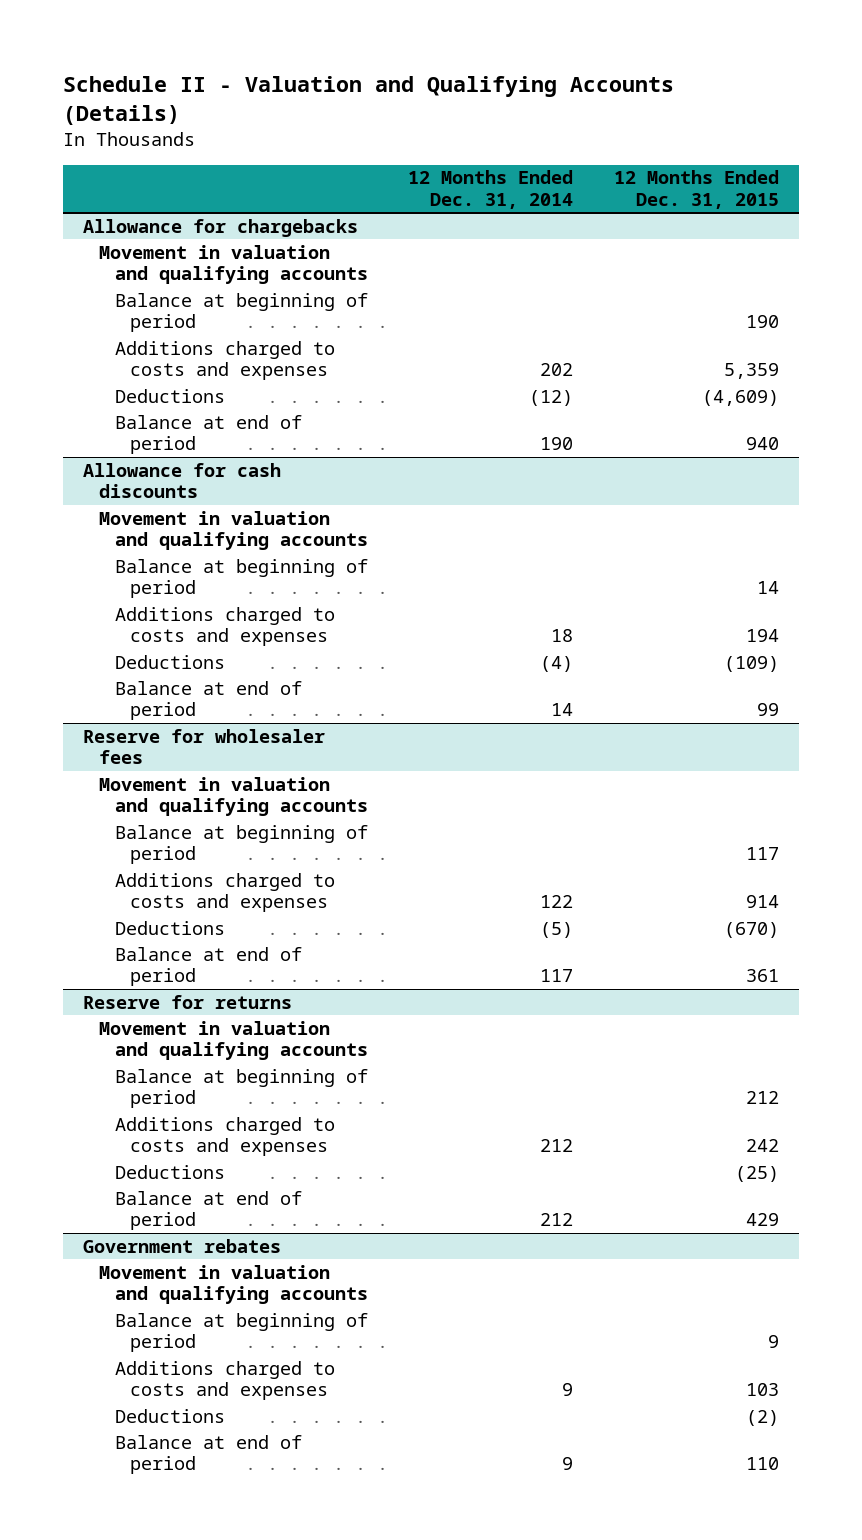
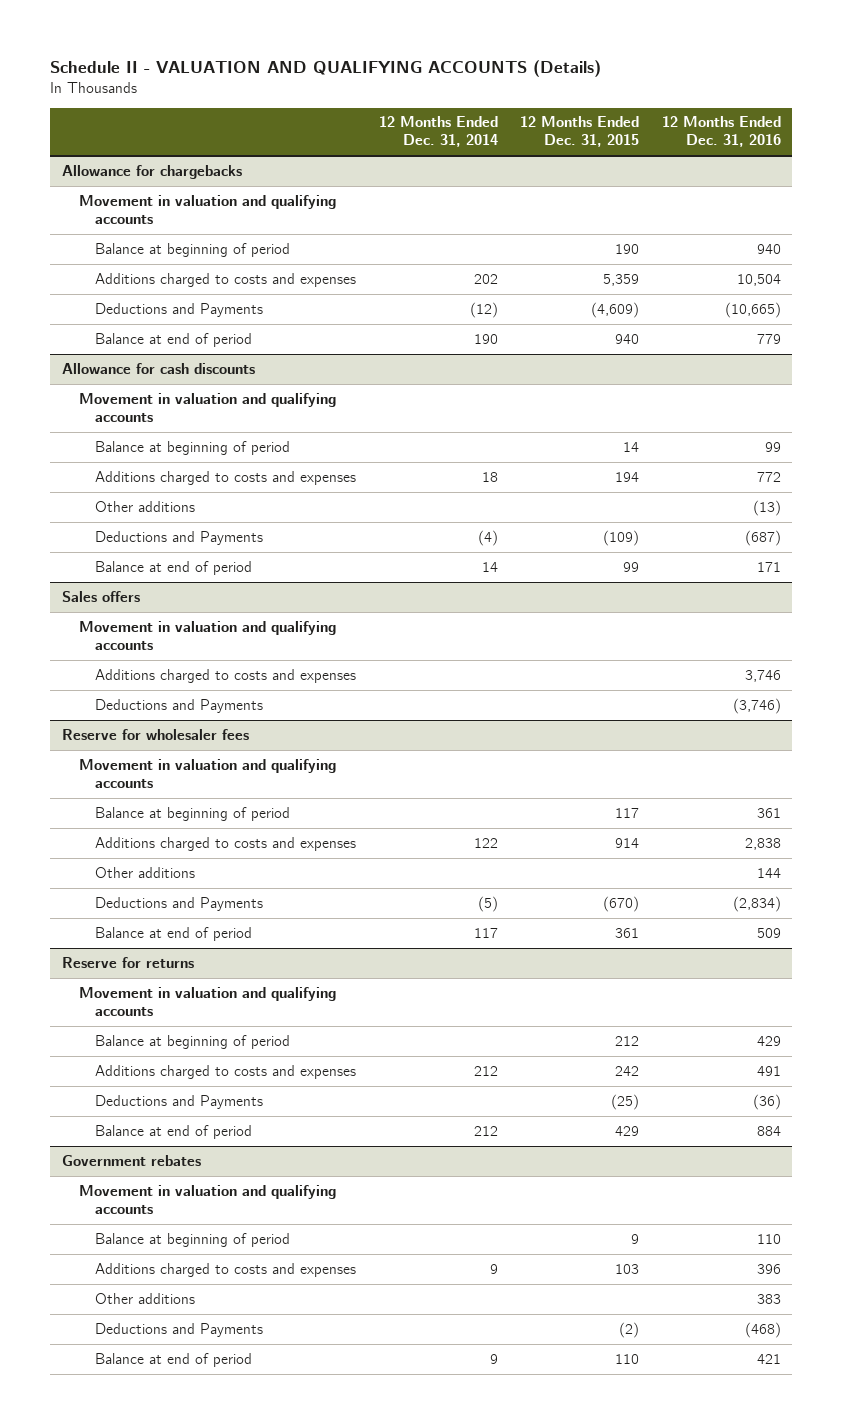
[62,75,674,125] Schedule II - Valuation and Qualifying Accounts (Details) -> [50,60,602,78] Schedule II - VALUATION AND QUALIFYING ACCOUNTS (Details)
none -> [661,116,781,148] 12 Months Ended Dec. 31, 2016
[114,388,225,403] Deductions -> [95,302,264,317] Deductions and Payments
none -> [95,500,196,512] Other additions
[114,654,225,669] Deductions -> [95,530,264,545] Deductions and Payments
none -> [61,590,140,602] Sales offers
none -> [78,620,336,650] Movement in valuation and qualifying accounts
none -> [95,668,357,683] Additions charged to costs and expenses
none -> [95,698,264,713] Deductions and Payments
none -> [95,866,196,878] Other additions
[114,920,225,935] Deductions -> [95,896,264,911] Deductions and Payments
[114,1164,225,1179] Deductions -> none
none -> [95,1094,264,1109] Deductions and Payments
[114,1408,225,1423] Deductions -> none
none -> [95,1292,196,1304] Other additions
none -> [95,1322,264,1337] Deductions and Payments

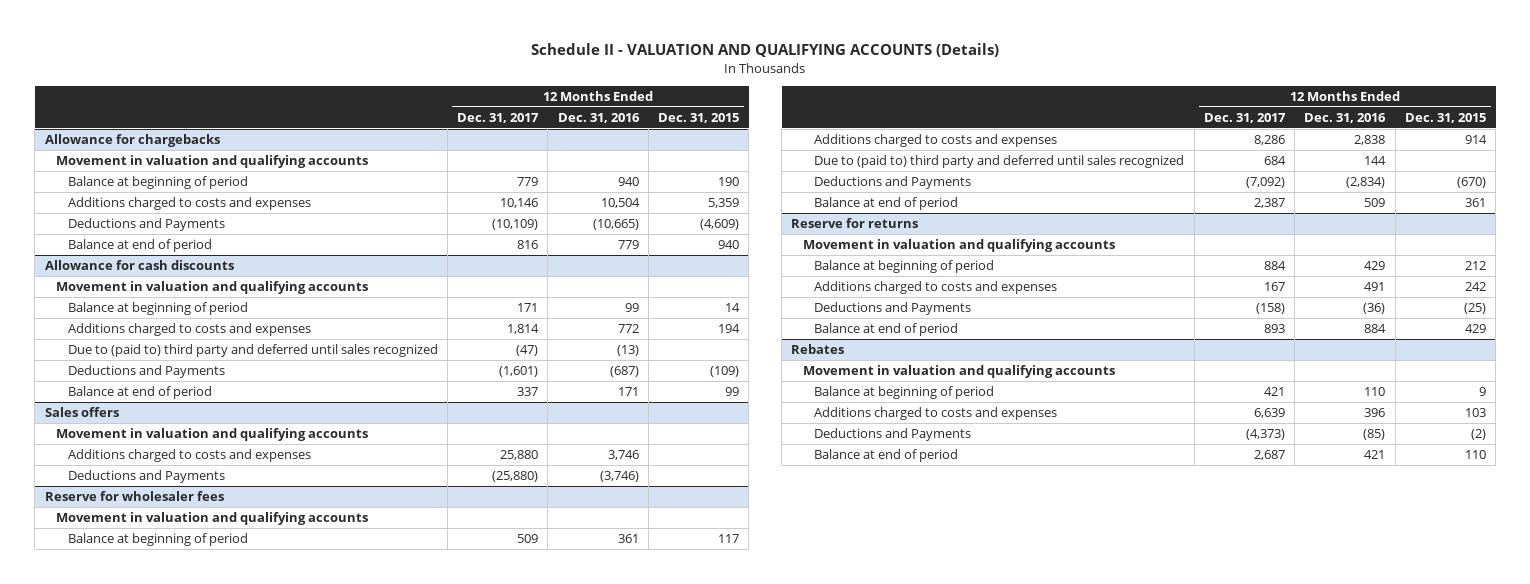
[378,116,498,148] 12 Months Ended Dec. 31, 2014 -> none
none -> [457,112,540,123] Dec. 31, 2017
[95,500,196,512] Other additions -> [67,344,438,358] Due to (paid to) third party and deferred until sales recognized
[95,866,196,878] Other additions -> [814,155,1185,169] Due to (paid to) third party and deferred until sales recognized
[61,1154,201,1166] Government rebates -> [791,344,845,355] Rebates
[95,1292,196,1304] Other additions -> none
[744,1321,781,1338] (468) -> [1363,429,1386,441] (85)

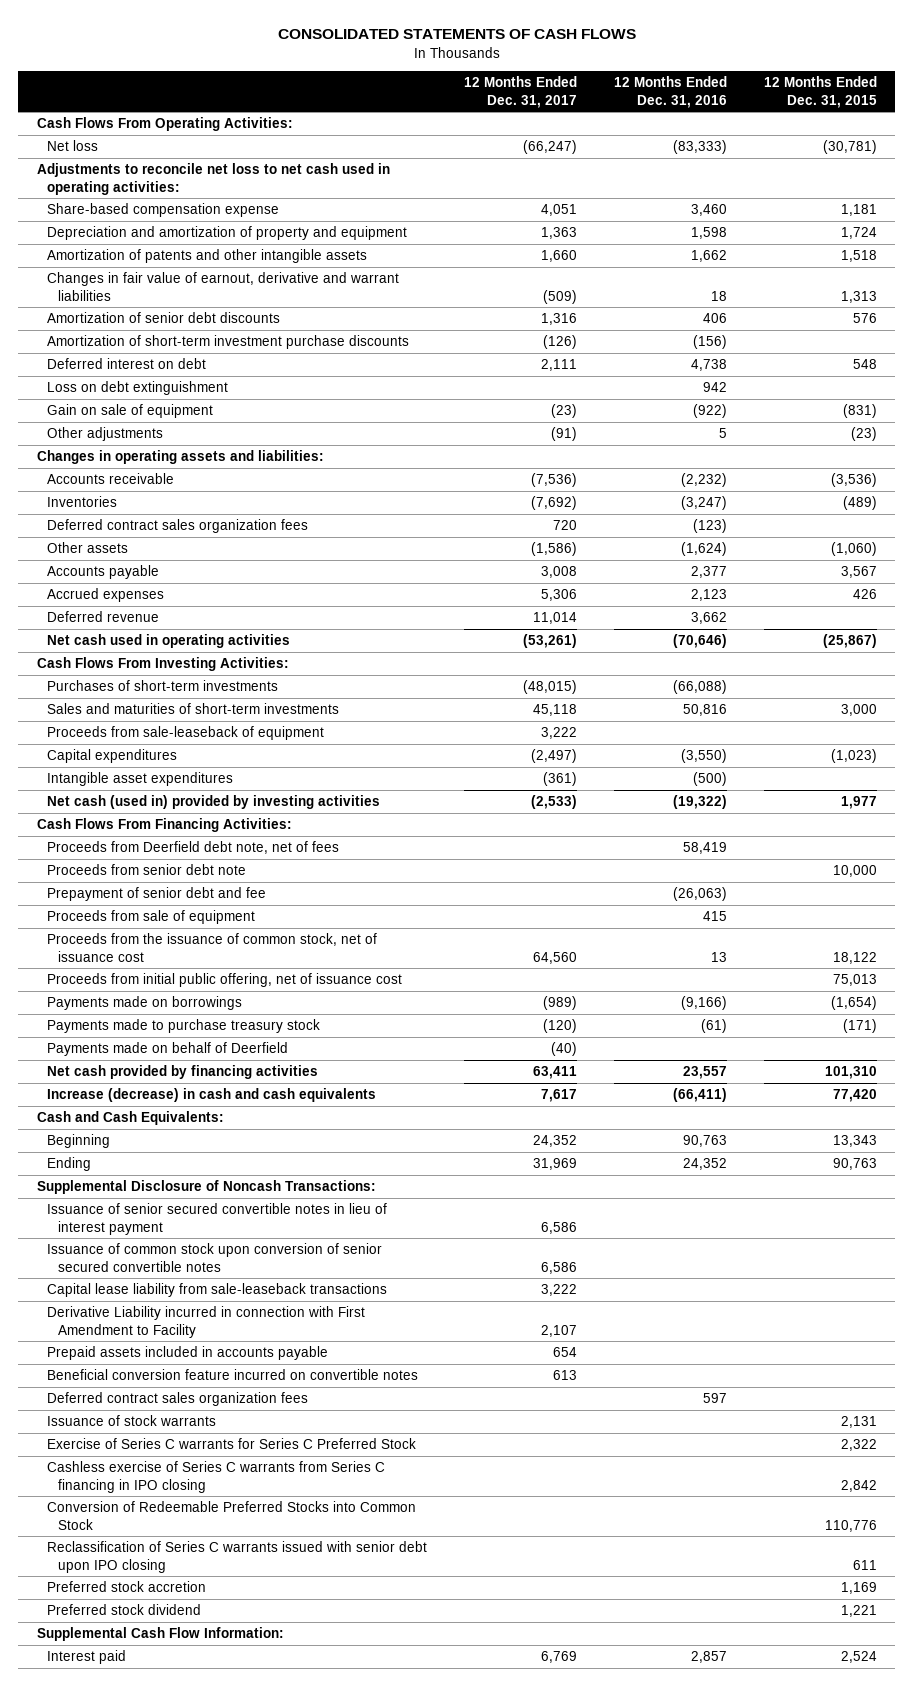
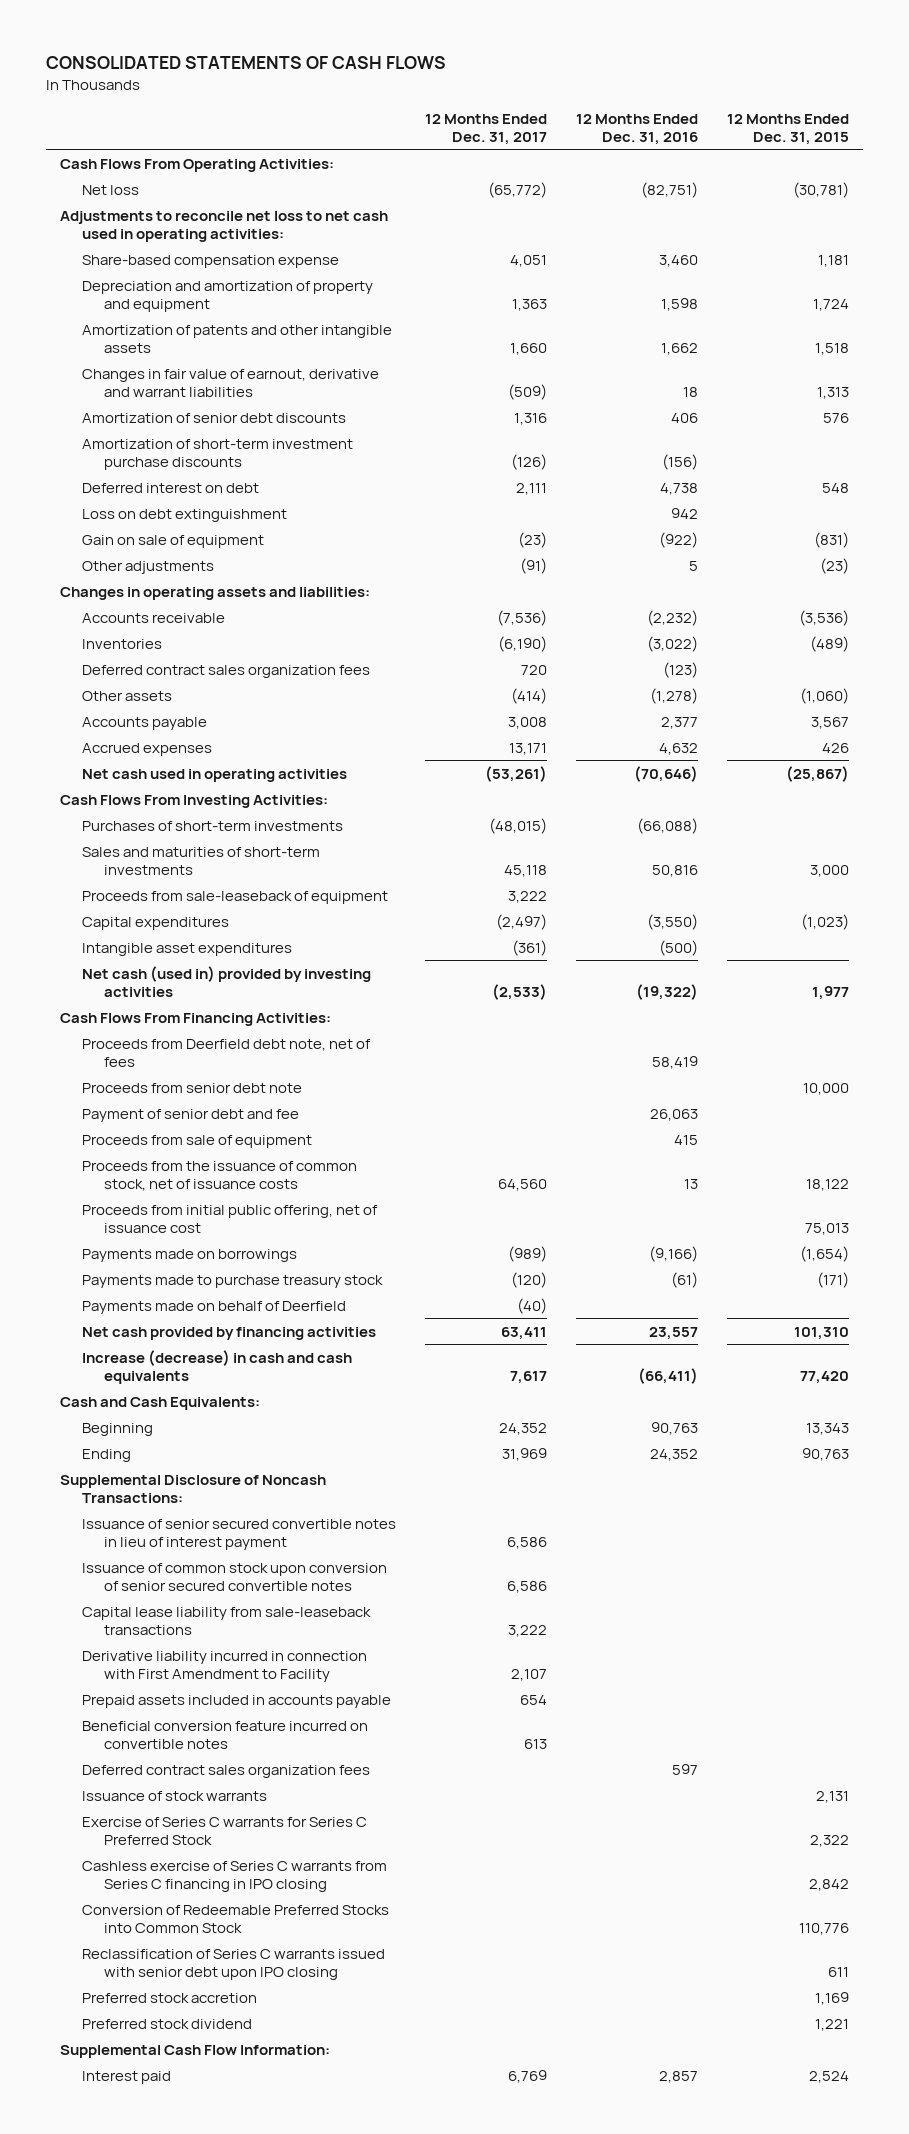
[523,139,578,154] (66,247) -> [488,181,548,198] (65,772)
[673,139,728,154] (83,333) -> [640,181,698,198] (82,751)
[531,495,578,510] (7,692) -> [498,635,548,652] (6,190)
[681,495,728,510] (3,247) -> [646,635,698,652] (3,022)
[531,541,578,556] (1,586) -> [511,687,548,704] (414)
[681,541,728,556] (1,624) -> [649,687,698,704] (1,278)
[47,610,160,622] Deferred revenue -> none
[541,588,578,601] 5,306 -> [509,742,548,755] 13,171
[691,588,728,601] 2,123 -> [658,742,698,755] 4,632
[47,886,267,901] Prepayment of senior debt and fee -> [82,1108,300,1122] Payment of senior debt and fee
[673,886,728,901] (26,063) -> [649,1108,698,1121] 26,063
[47,932,378,962] Proceeds from the issuance of common stock, net of issuance cost -> [82,1160,358,1191] Proceeds from the issuance of common stock, net of issuance costs
[47,1305,366,1338] Derivative Liability incurred in connection with First Amendment to Facility -> [82,1650,368,1682] Derivative liability incurred in connection with First Amendment to Facility

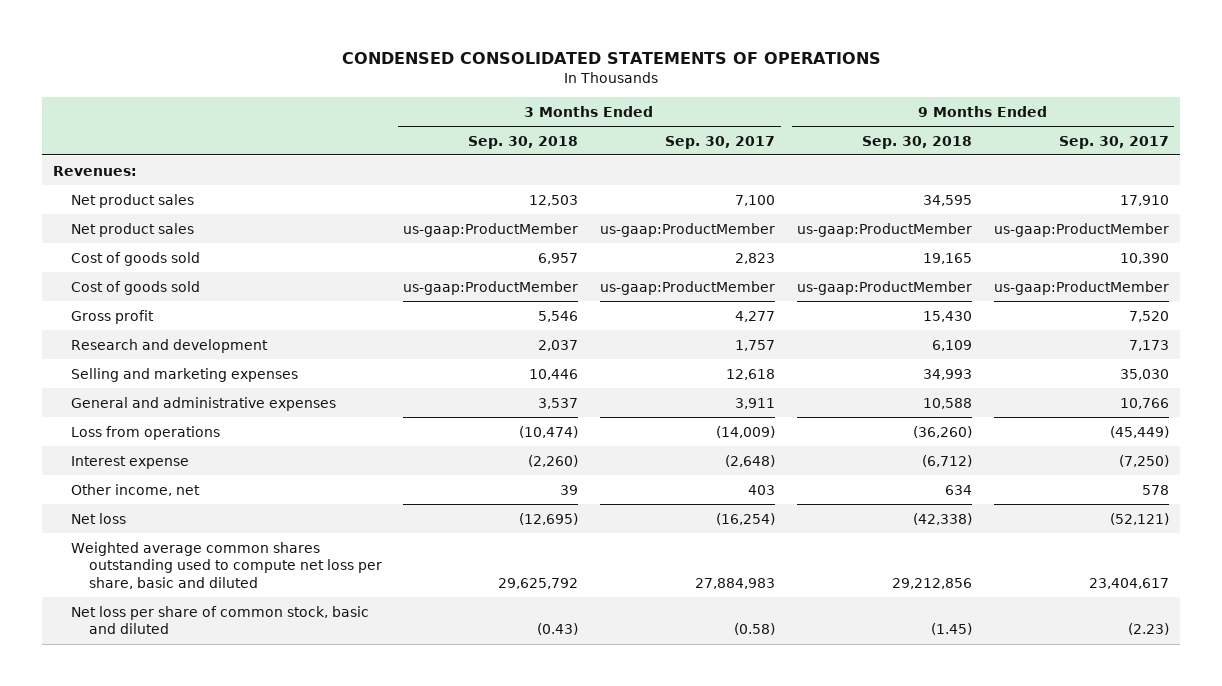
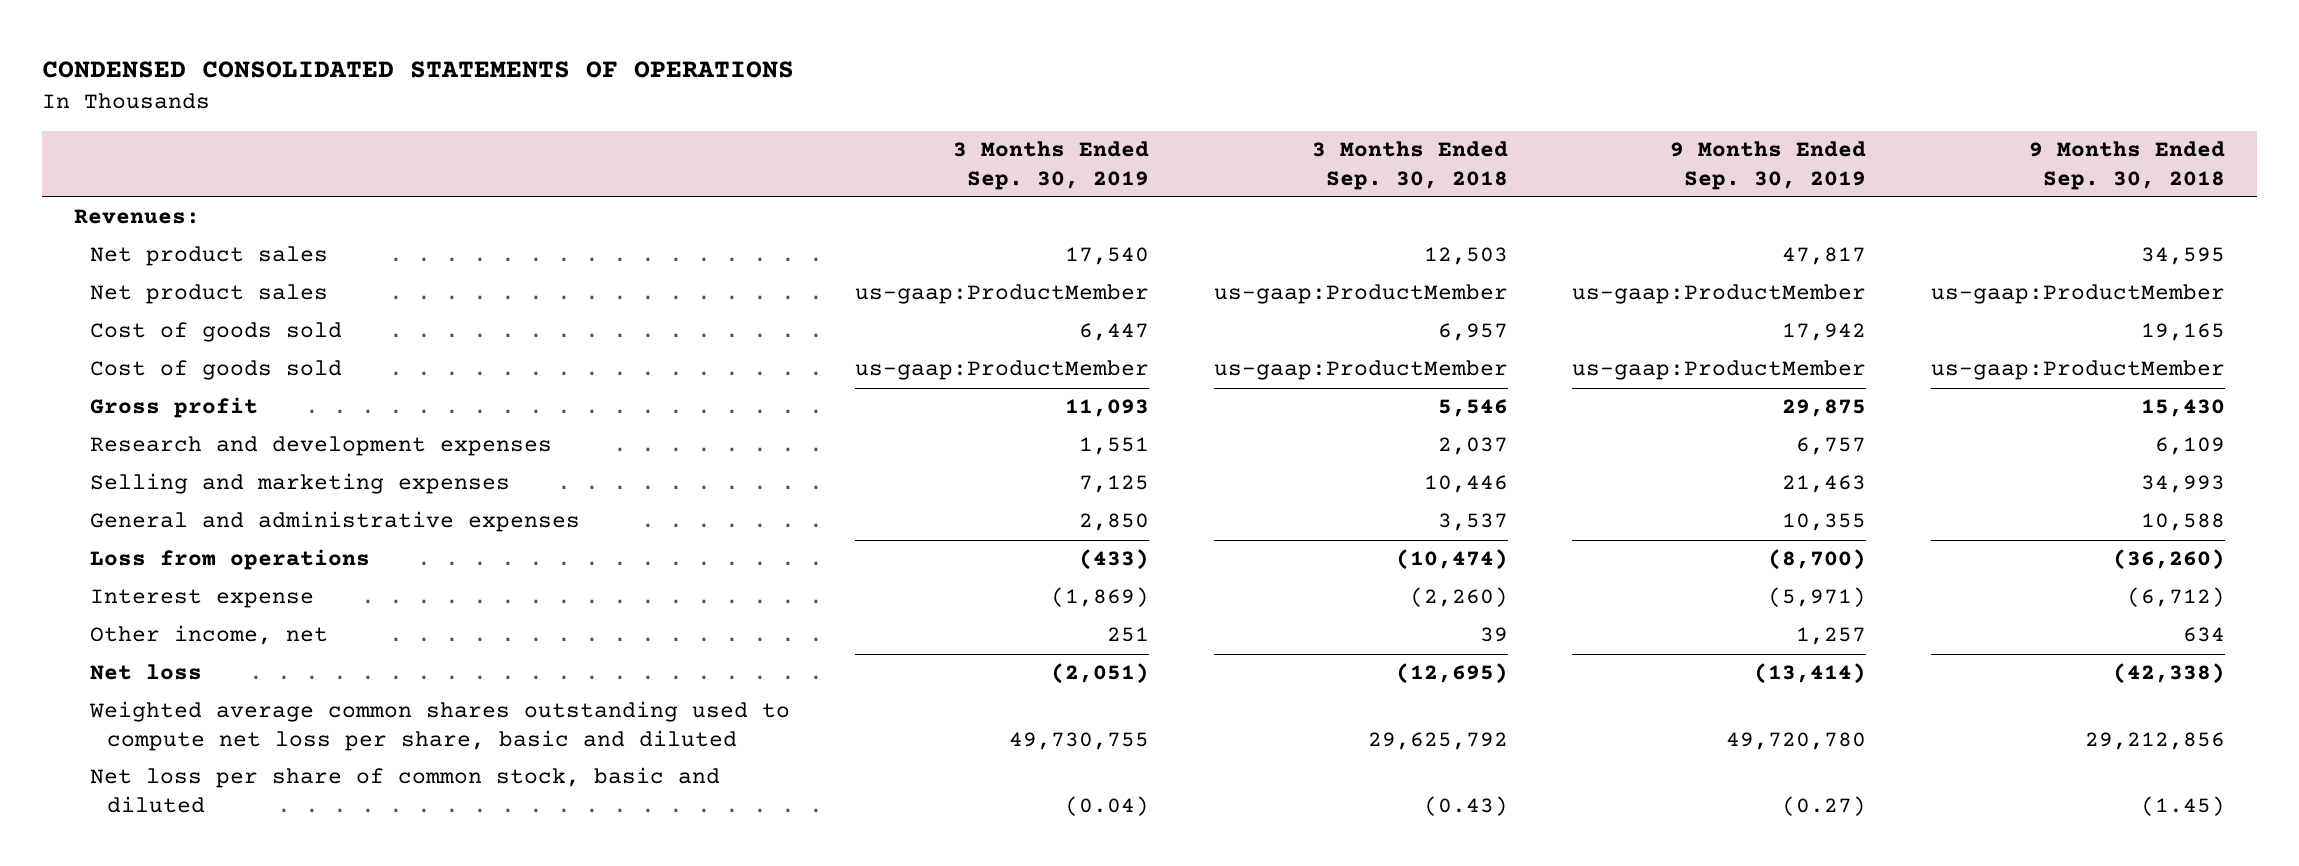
[665,135,776,149] Sep. 30, 2017 -> none
[1058,135,1169,149] Sep. 30, 2017 -> none
none -> [953,141,1150,190] 3 Months Ended Sep. 30, 2019
none -> [1670,141,1867,190] 9 Months Ended Sep. 30, 2019
[71,338,269,353] Research and development -> [90,436,553,457] Research and development expenses

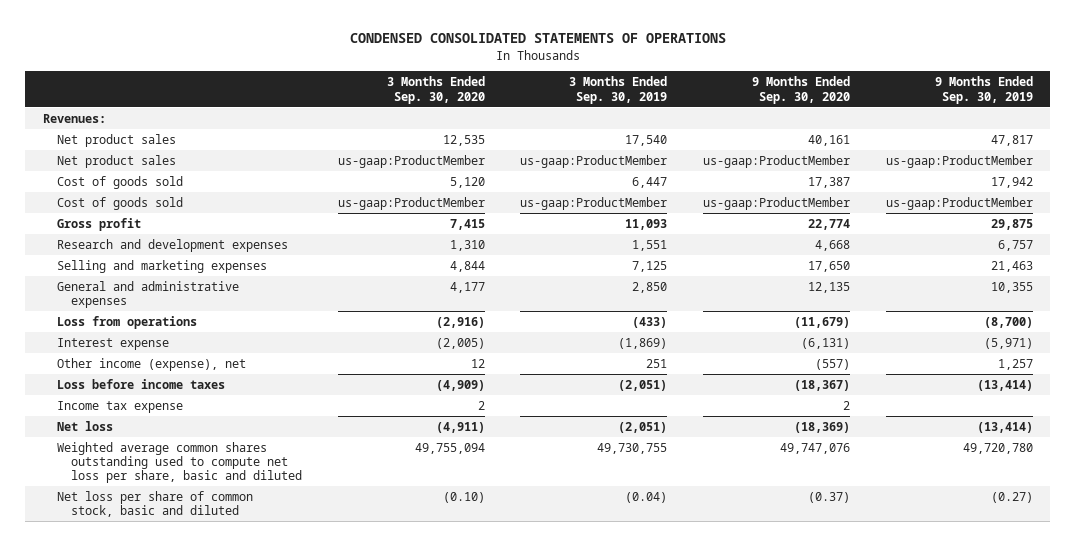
[1311,141,1508,190] 3 Months Ended Sep. 30, 2018 -> none
[2029,141,2226,190] 9 Months Ended Sep. 30, 2018 -> none
none -> [386,76,485,104] 3 Months Ended Sep. 30, 2020
none -> [751,76,850,104] 9 Months Ended Sep. 30, 2020
[90,625,329,646] Other income, net -> [57,357,247,371] Other income (expense), net
none -> [57,378,226,389] Loss before income taxes
none -> [57,400,184,413] Income tax expense

